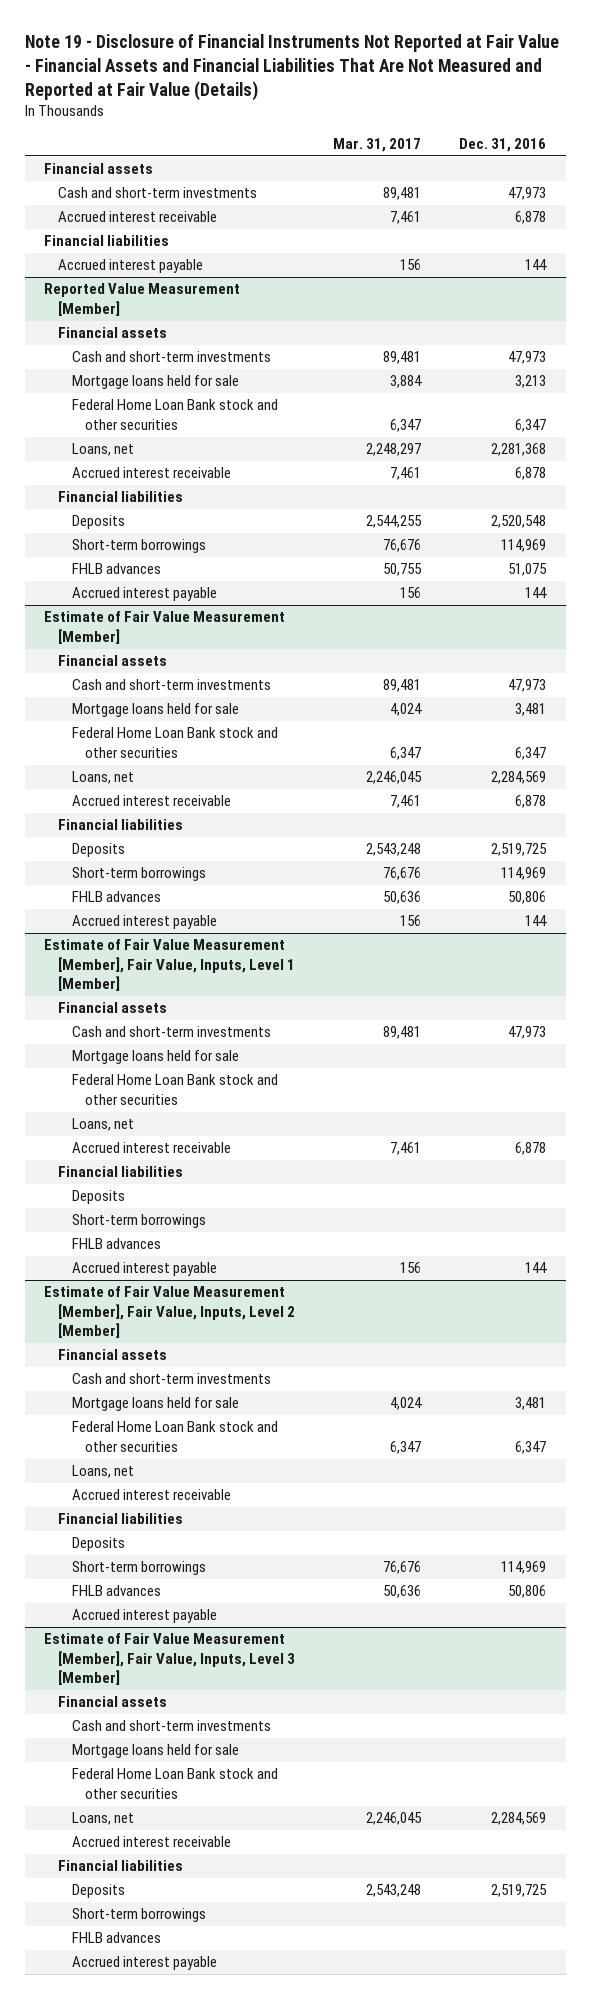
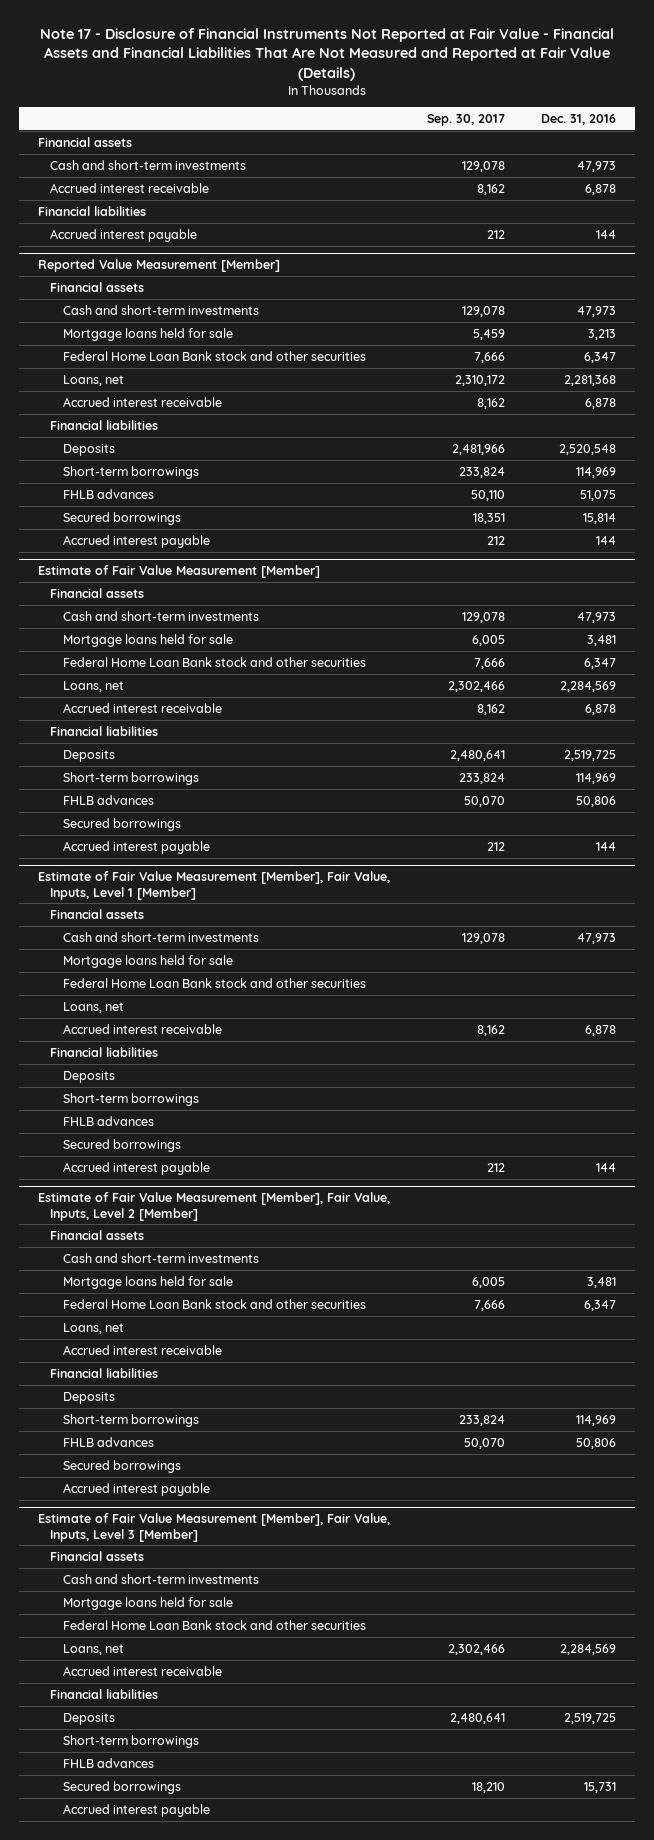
[24,34,559,101] Note 19 - Disclosure of Financial Instruments Not Reported at Fair Value - Financial Assets and Financial Liabilities That Are Not Measured and Reported at Fair Value (Details) -> [40,27,615,81] Note 17 - Disclosure of Financial Instruments Not Reported at Fair Value - Financial Assets and Financial Liabilities That Are Not Measured and Reported at Fair Value (Details)
[333,137,422,152] Mar. 31, 2017 -> none
none -> [426,114,505,127] Sep. 30, 2017
none -> [62,511,181,525] Secured borrowings
none -> [62,817,181,831] Secured borrowings
none -> [62,1138,181,1152] Secured borrowings
none -> [62,1459,181,1473] Secured borrowings
none -> [62,1780,181,1794] Secured borrowings

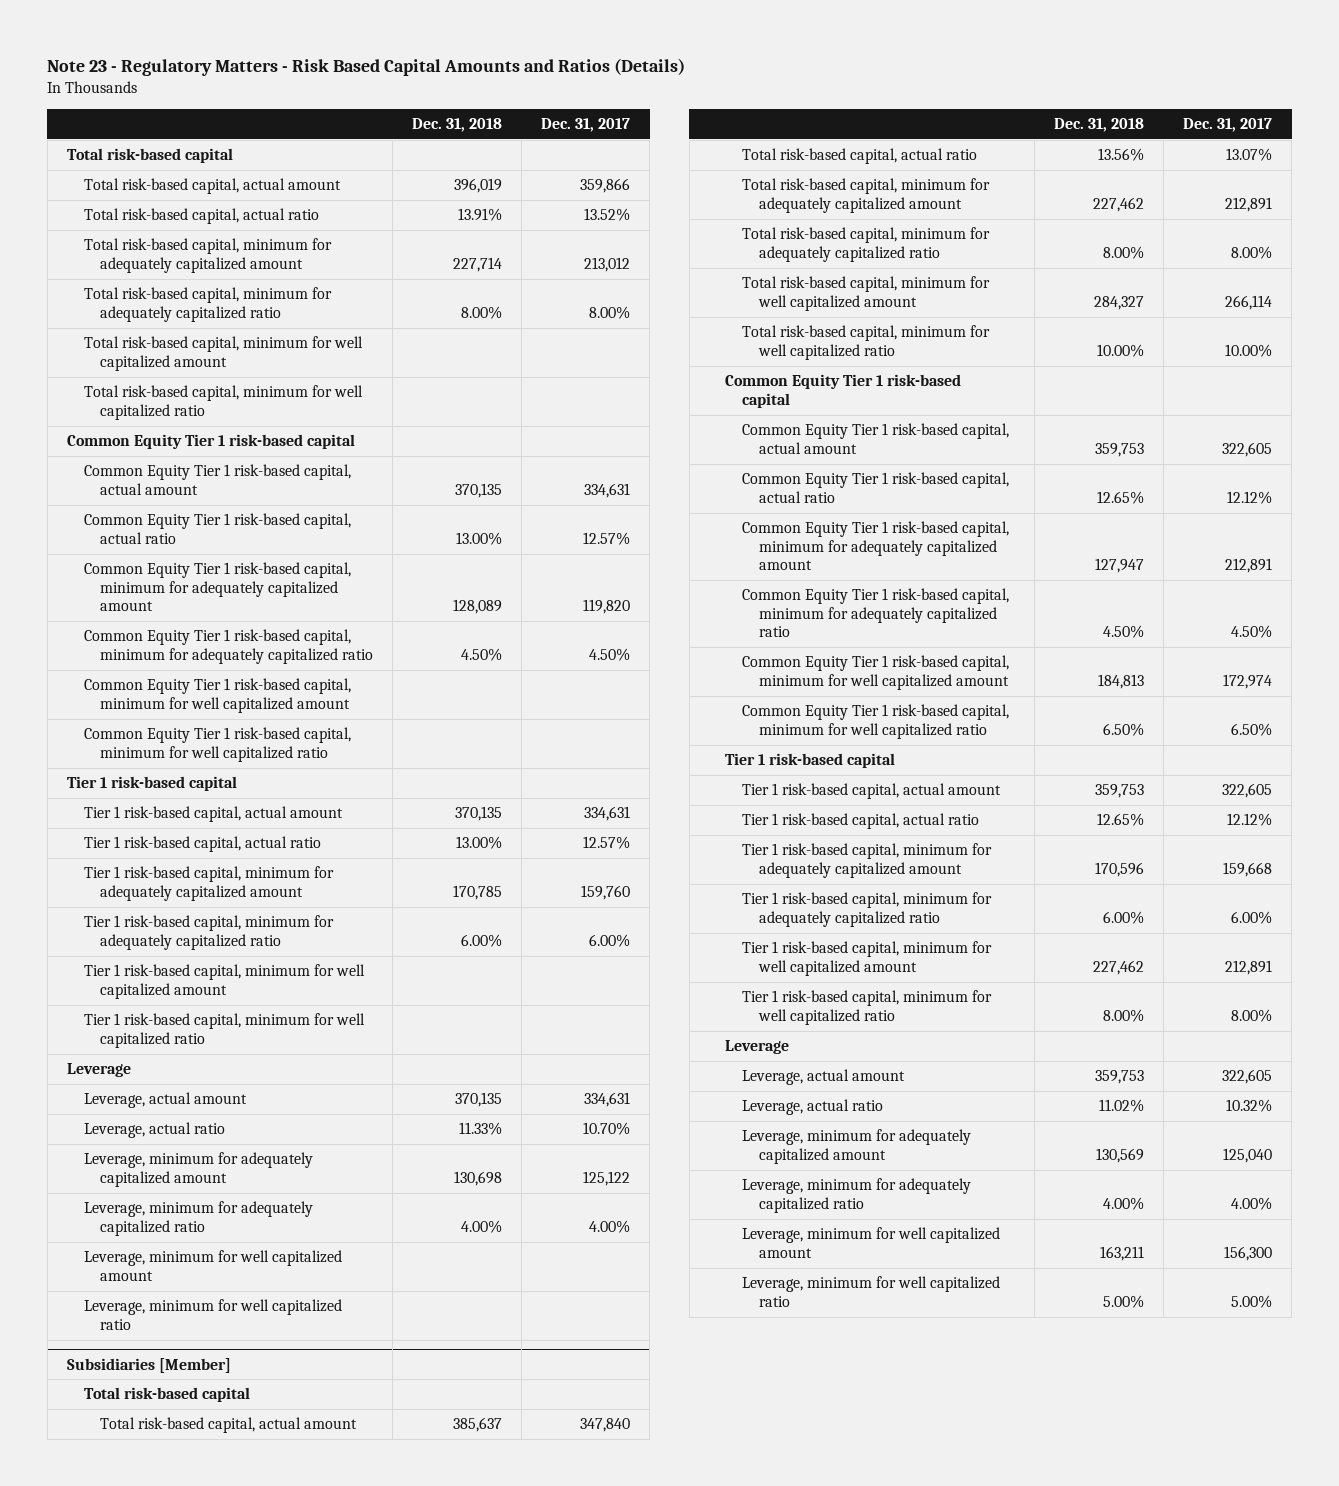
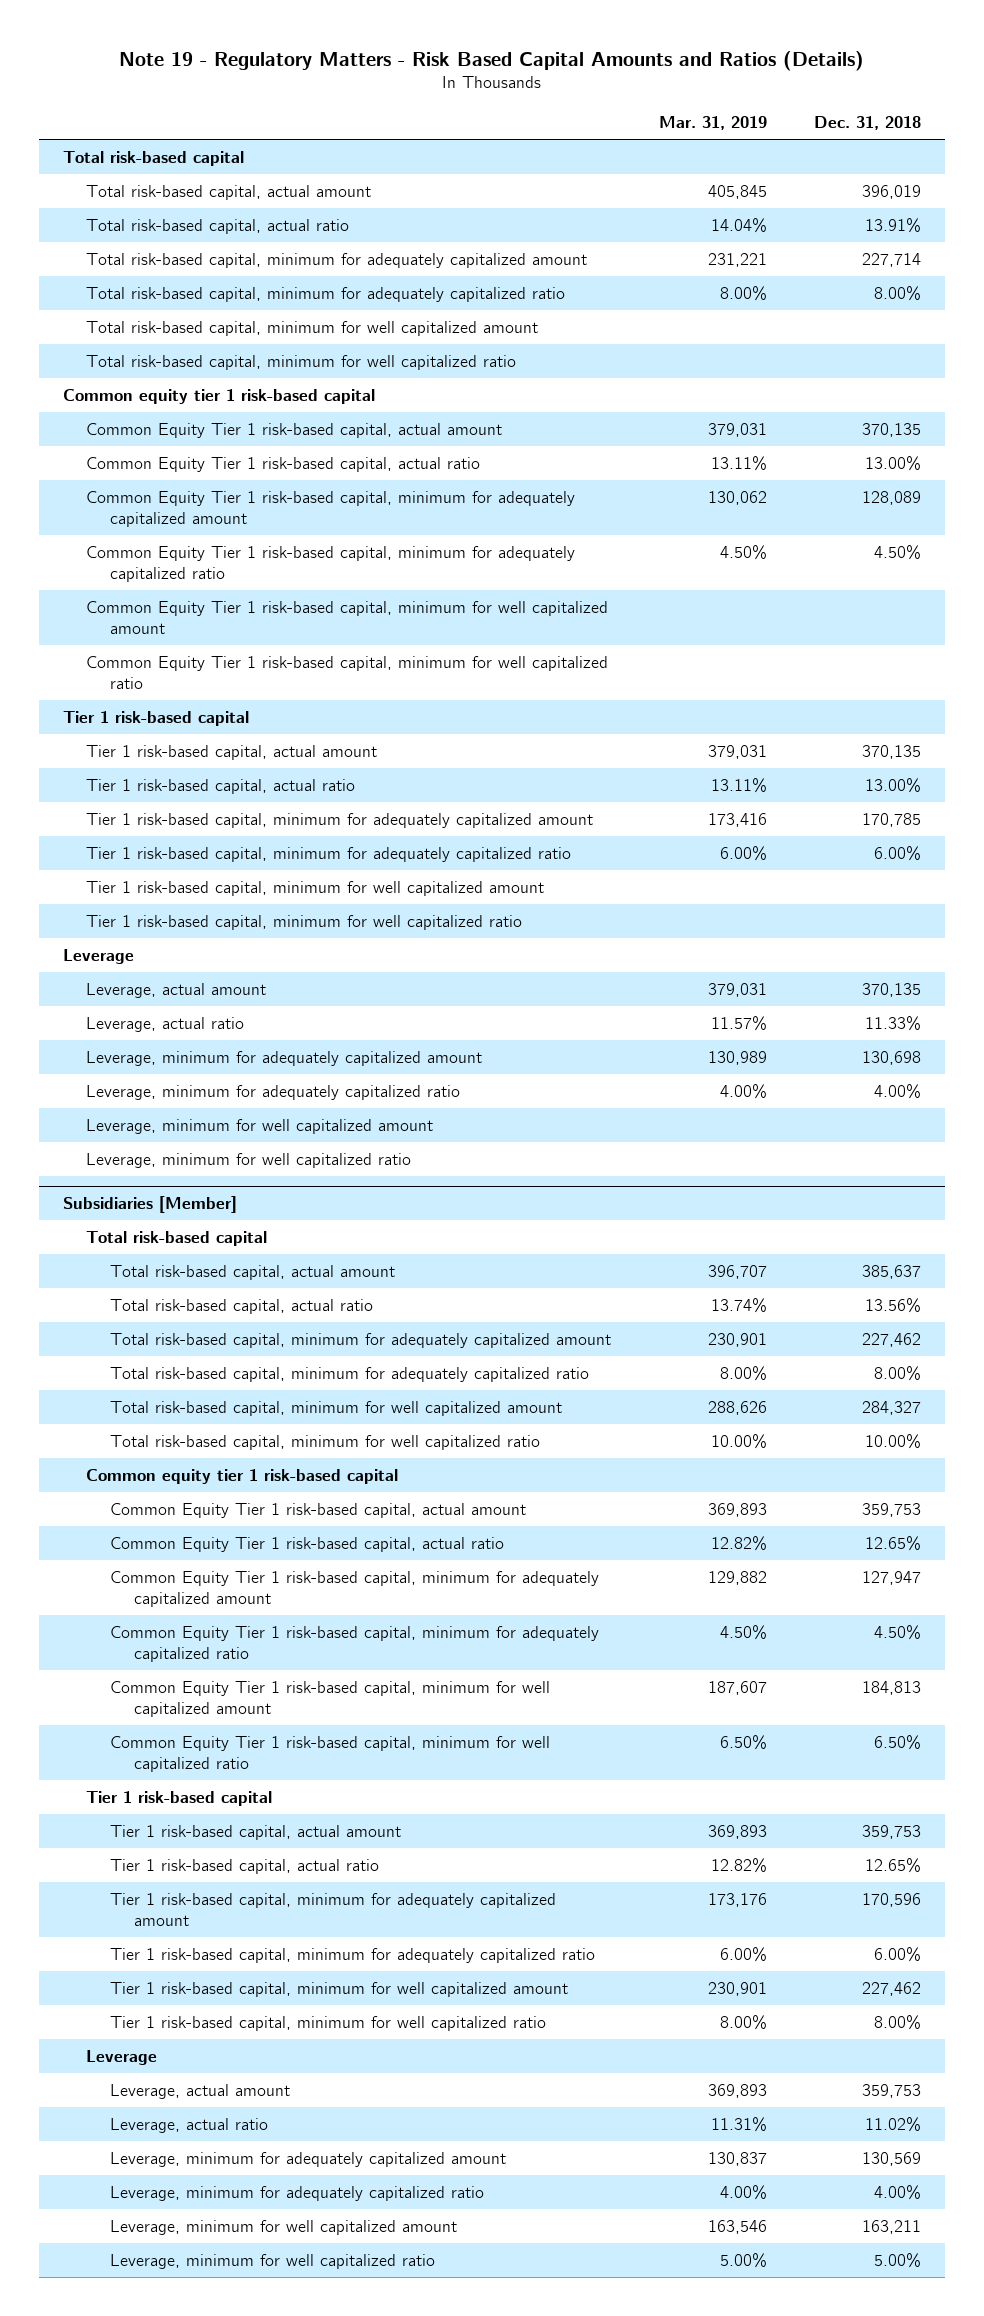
[47,57,686,76] Note 23 - Regulatory Matters - Risk Based Capital Amounts and Ratios (Details) -> [118,50,864,71] Note 19 - Regulatory Matters - Risk Based Capital Amounts and Ratios (Details)
[541,118,631,133] Dec. 31, 2017 -> none
none -> [658,116,767,131] Mar. 31, 2019
[66,434,355,450] Common Equity Tier 1 risk-based capital -> [62,388,375,404] Common equity tier 1 risk-based capital
[725,374,962,408] Common Equity Tier 1 risk-based capital -> [86,1468,399,1484] Common equity tier 1 risk-based capital

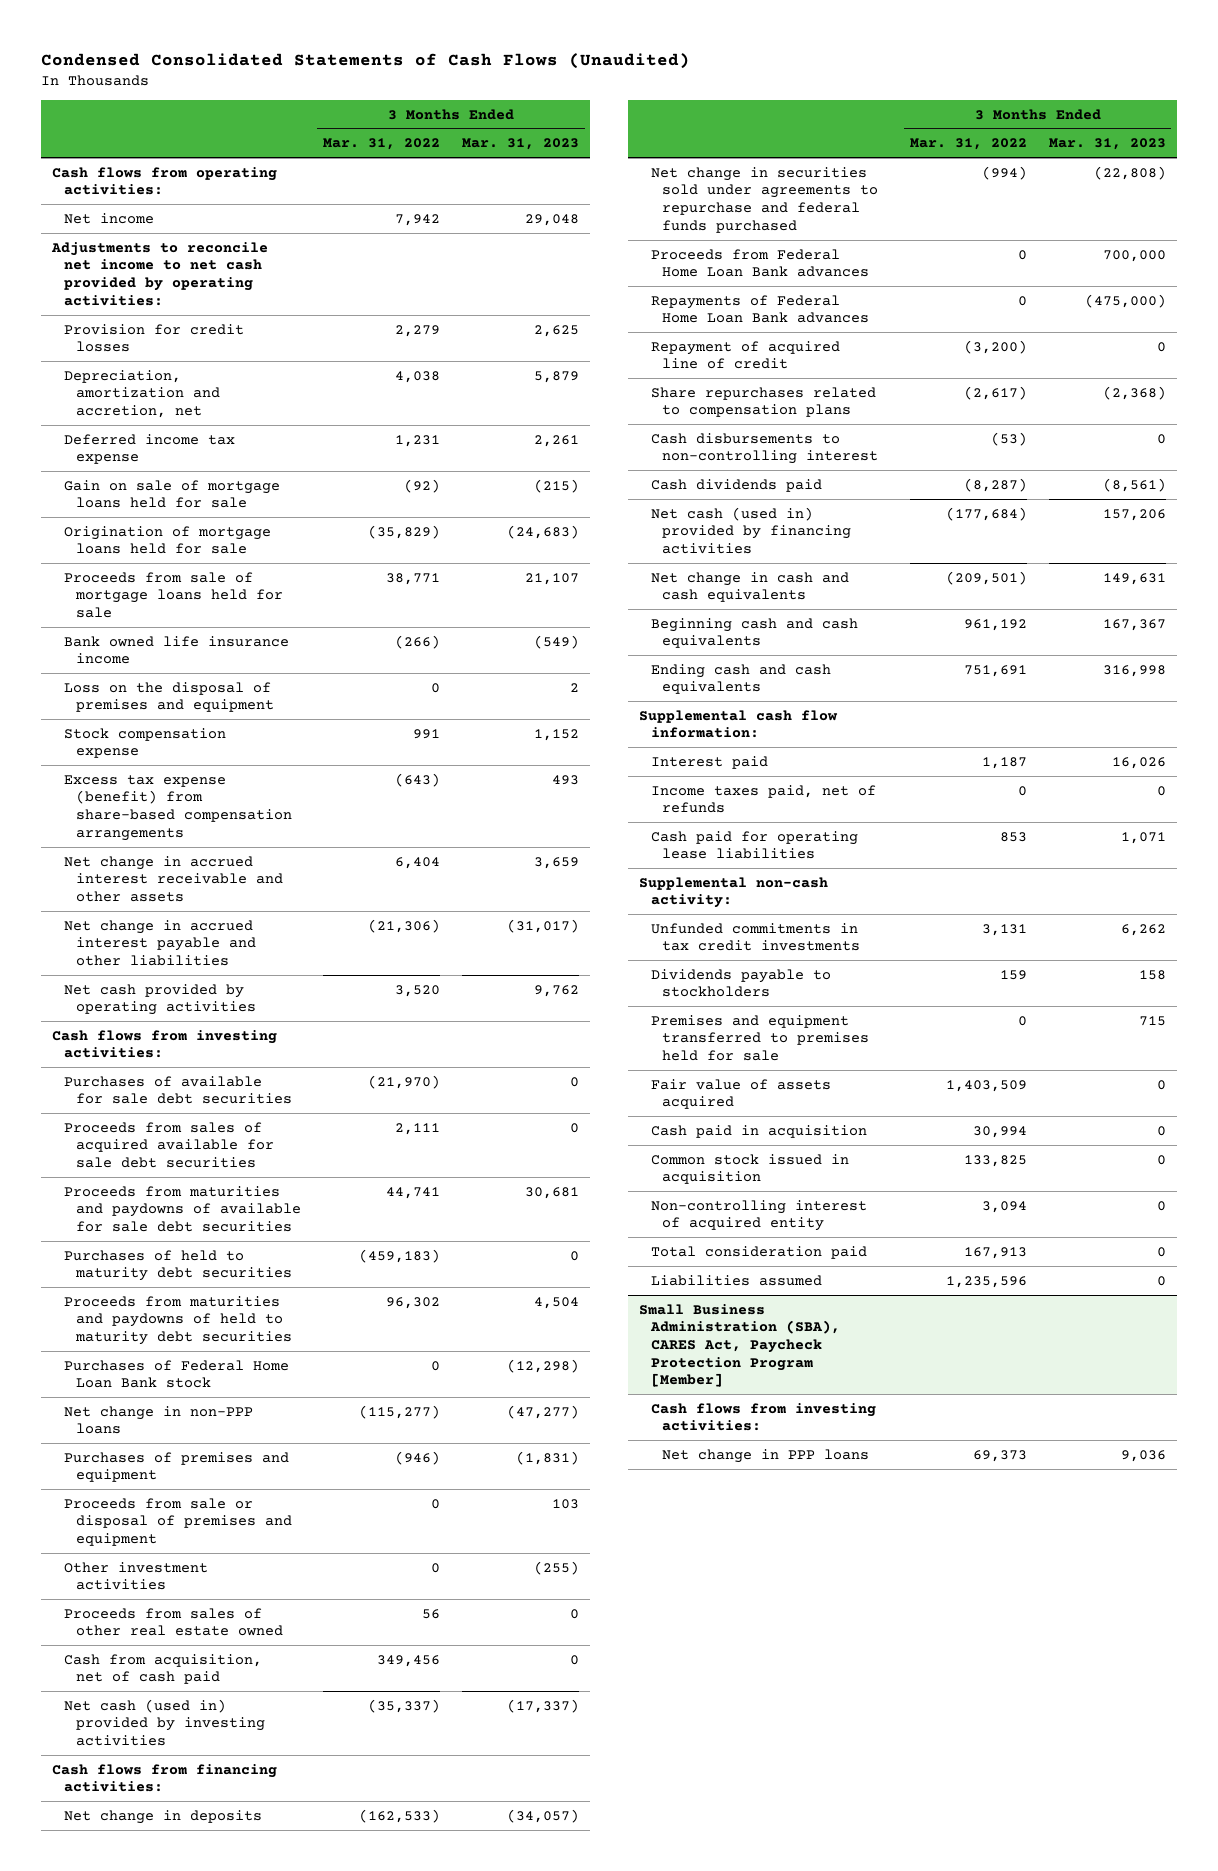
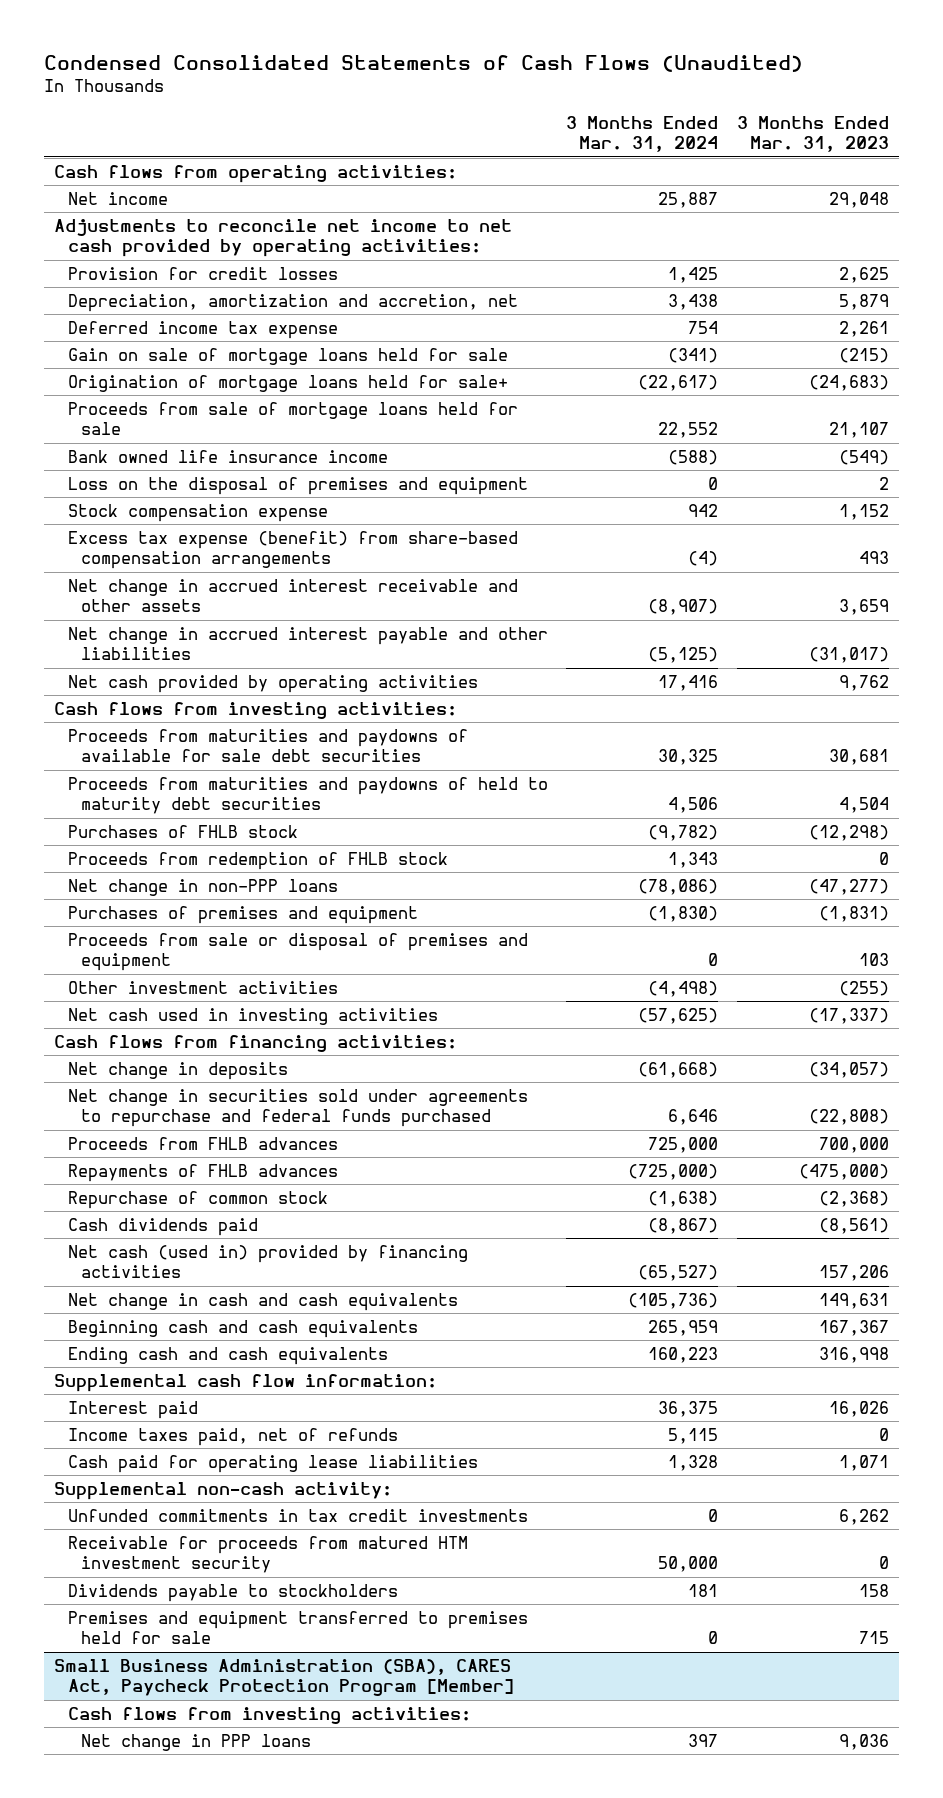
[323,138,441,151] Mar. 31, 2022 -> none
none -> [566,115,719,153] 3 Months Ended Mar. 31, 2024
[64,525,272,555] Origination of mortgage loans held for sale -> [67,374,508,392] Origination of mortgage loans held for sale+
[64,1075,292,1105] Purchases of available for sale debt securities -> none
[64,1121,274,1168] Proceeds from sales of acquired available for sale debt securities -> none
[64,1249,292,1282] Purchases of held to maturity debt securities -> none
[64,1359,290,1389] Purchases of Federal Home Loan Bank stock -> [67,824,298,838] Purchases of FHLB stock
none -> [67,851,448,870] Proceeds from redemption of FHLB stock
[64,1607,283,1637] Proceeds from sales of other real estate owned -> none
[64,1653,263,1685] Cash from acquisition, net of cash paid -> none
[64,1698,265,1746] Net cash (used in) provided by investing activities -> [67,1007,438,1025] Net cash used in investing activities
[650,340,840,370] Repayment of acquired line of credit -> none
[650,432,879,465] Cash disbursements to non-controlling interest -> none
[650,248,870,278] Proceeds from Federal Home Loan Bank advances -> [67,1136,338,1150] Proceeds from FHLB advances
[650,294,870,324] Repayments of Federal Home Loan Bank advances -> [67,1163,338,1182] Repayments of FHLB advances
[650,386,876,418] Share repurchases related to compensation plans -> [67,1190,328,1209] Repurchase of common stock
none -> [67,1535,468,1574] Receivable for proceeds from matured HTM investment security
[650,1078,831,1110] Fair value of assets acquired -> none
[650,1124,867,1138] Cash paid in acquisition -> none
[650,1153,849,1185] Common stock issued in acquisition -> none
[650,1199,867,1232] Non-controlling interest of acquired entity -> none
[650,1245,867,1259] Total consideration paid -> none
[650,1274,822,1286] Liabilities assumed -> none

